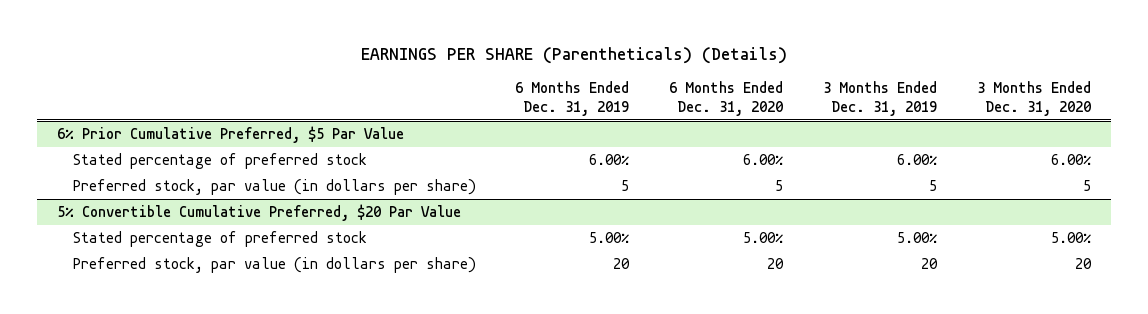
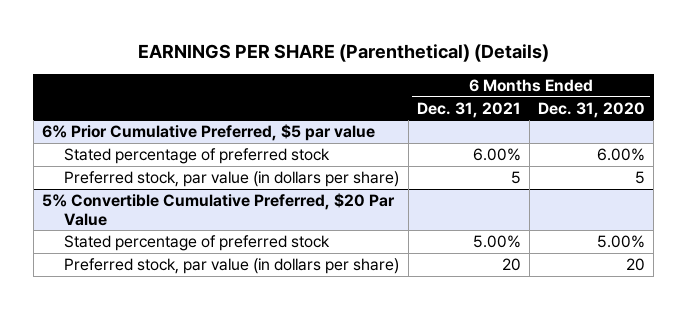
[361,47,788,65] EARNINGS PER SHARE (Parentheticals) (Details) -> [137,43,549,62] EARNINGS PER SHARE (Parenthetical) (Details)
[515,81,630,116] 6 Months Ended Dec. 31, 2019 -> none
[823,81,938,116] 3 Months Ended Dec. 31, 2019 -> none
[977,81,1092,116] 3 Months Ended Dec. 31, 2020 -> none
none -> [416,101,521,118] Dec. 31, 2021
[56,126,404,144] 6% Prior Cumulative Preferred, $5 Par Value -> [41,124,375,142] 6% Prior Cumulative Preferred, $5 par value

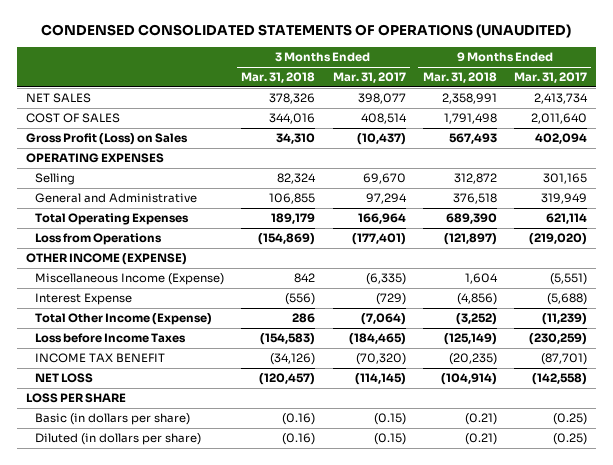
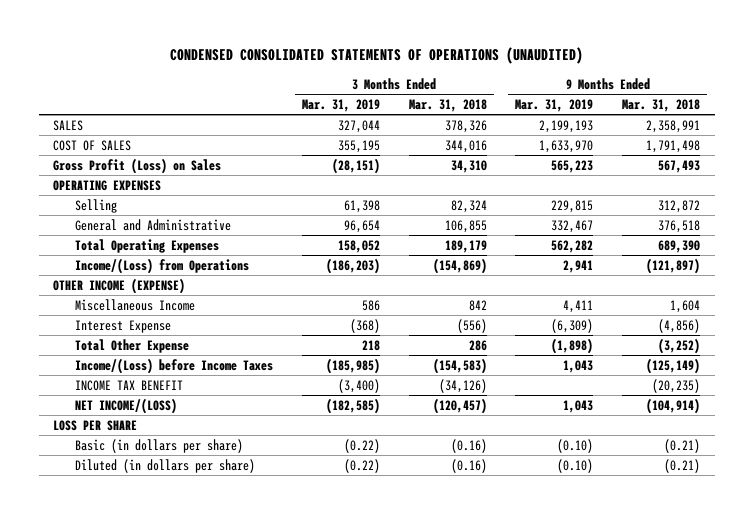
[332,72,406,84] Mar. 31, 2017 -> none
[513,72,587,84] Mar. 31, 2017 -> none
none -> [301,99,380,113] Mar. 31, 2019
none -> [515,99,594,113] Mar. 31, 2019
[25,93,91,104] NET SALES -> [53,119,84,131] SALES
[35,233,163,246] Loss from Operations -> [74,257,249,274] Income/(Loss) from Operations
[35,273,225,286] Miscellaneous Income (Expense) -> [74,298,195,311] Miscellaneous Income
[35,313,213,326] Total Other Income (Expense) -> [74,338,189,353] Total Other Expense
[35,333,187,344] Loss before Income Taxes -> [74,357,273,374] Income/(Loss) before Income Taxes
[35,373,94,384] NET LOSS -> [74,397,177,414] NET INCOME/(LOSS)

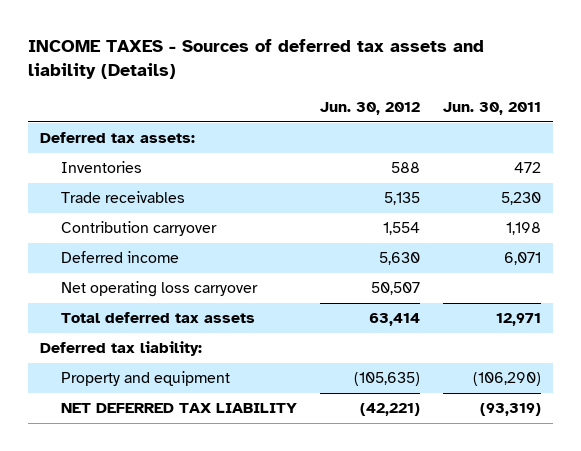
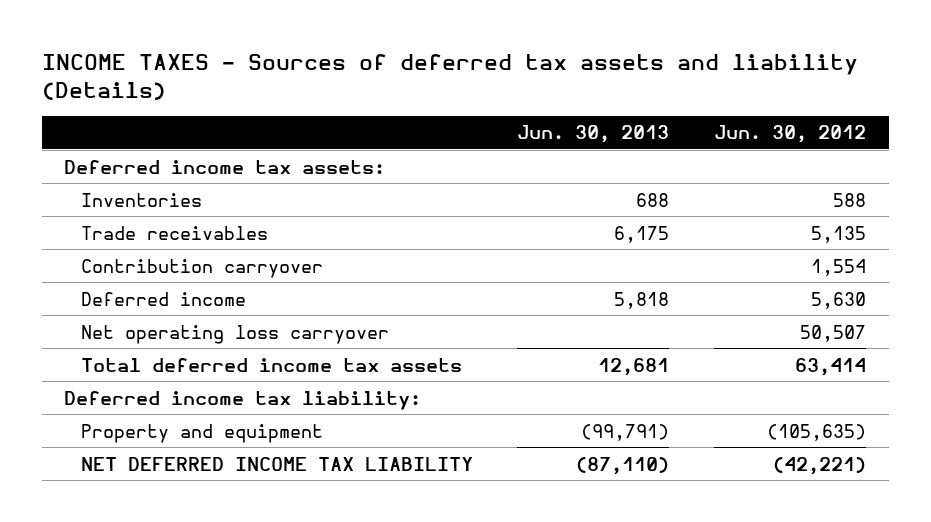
[443,102,542,116] Jun. 30, 2011 -> none
none -> [517,125,670,144] Jun. 30, 2013
[39,132,195,144] Deferred tax assets: -> [64,159,386,174] Deferred income tax assets:
[60,312,255,324] Total deferred tax assets -> [80,357,462,372] Total deferred income tax assets
[39,341,202,357] Deferred tax liability: -> [64,390,422,410] Deferred income tax liability:
[60,403,297,414] NET DEFERRED TAX LIABILITY -> [80,456,473,471] NET DEFERRED INCOME TAX LIABILITY

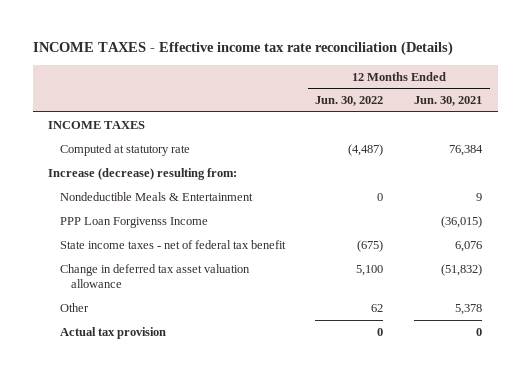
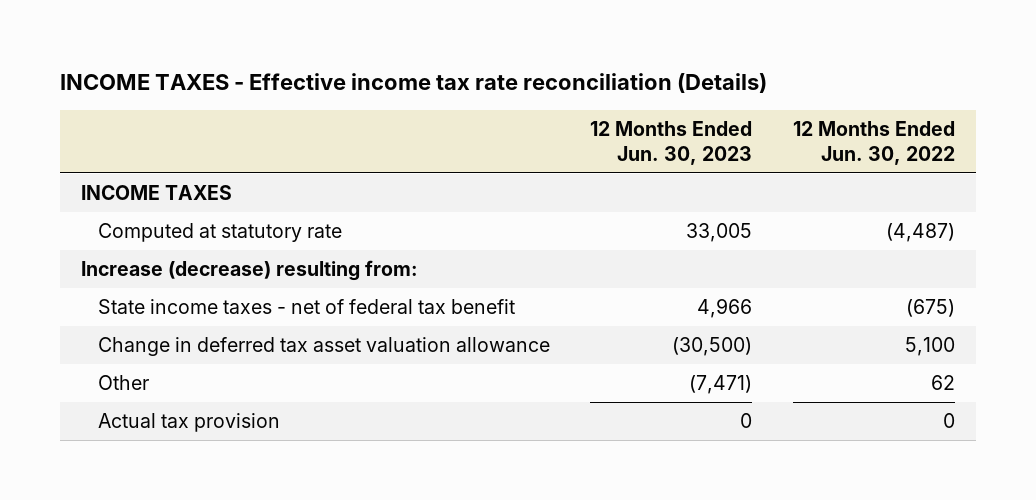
[414,96,483,107] Jun. 30, 2021 -> none
none -> [590,120,753,165] 12 Months Ended Jun. 30, 2023
[59,191,253,201] Nondeductible Meals & Entertainment -> none
[59,216,208,228] PPP Loan Forgivenss Income -> none

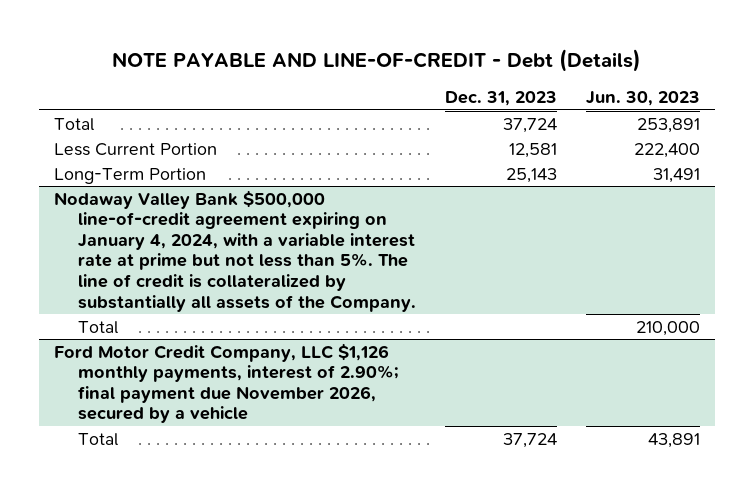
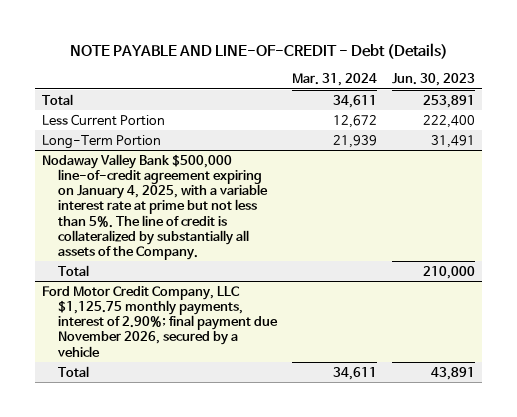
[445,91,558,107] Dec. 31, 2023 -> none
none -> [291,73,377,87] Mar. 31, 2024
[53,189,416,312] Nodaway Valley Bank $500,000 line-of-credit agreement expiring on January 4, 2024, with a variable interest rate at prime but not less than 5%. The line of credit is collateralized by substantially all assets of the Company. -> [42,153,269,261] Nodaway Valley Bank $500,000 line-of-credit agreement expiring on January 4, 2025, with a variable interest rate at prime but not less than 5%. The line of credit is collateralized by substantially all assets of the Company.
[53,342,399,424] Ford Motor Credit Company, LLC $1,126 monthly payments, interest of 2.90%; final payment due November 2026, secured by a vehicle -> [42,285,279,357] Ford Motor Credit Company, LLC $1,125.75 monthly payments, interest of 2.90%; final payment due November 2026, secured by a vehicle

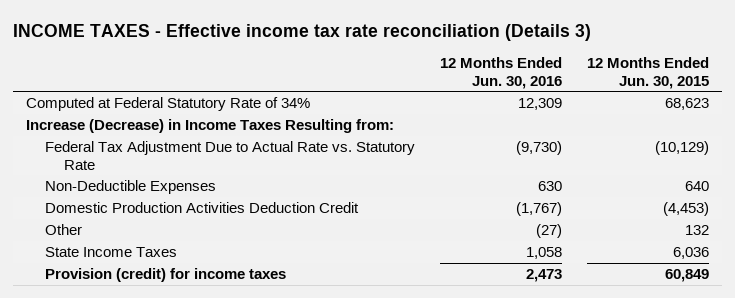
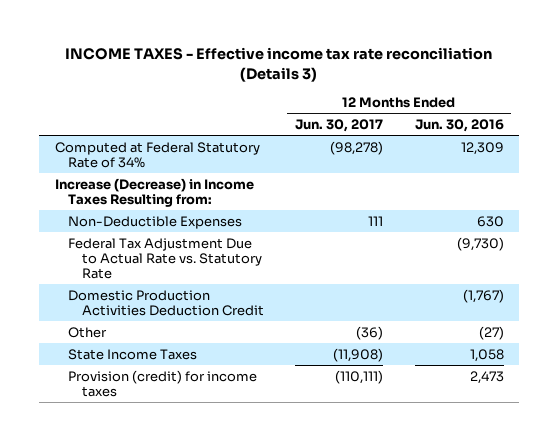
[587,57,710,89] 12 Months Ended Jun. 30, 2015 -> none
none -> [295,119,384,133] Jun. 30, 2017
[44,141,415,170] Federal Tax Adjustment Due to Actual Rate vs. Statutory Rate -> [68,237,262,279] Federal Tax Adjustment Due to Actual Rate vs. Statutory Rate

